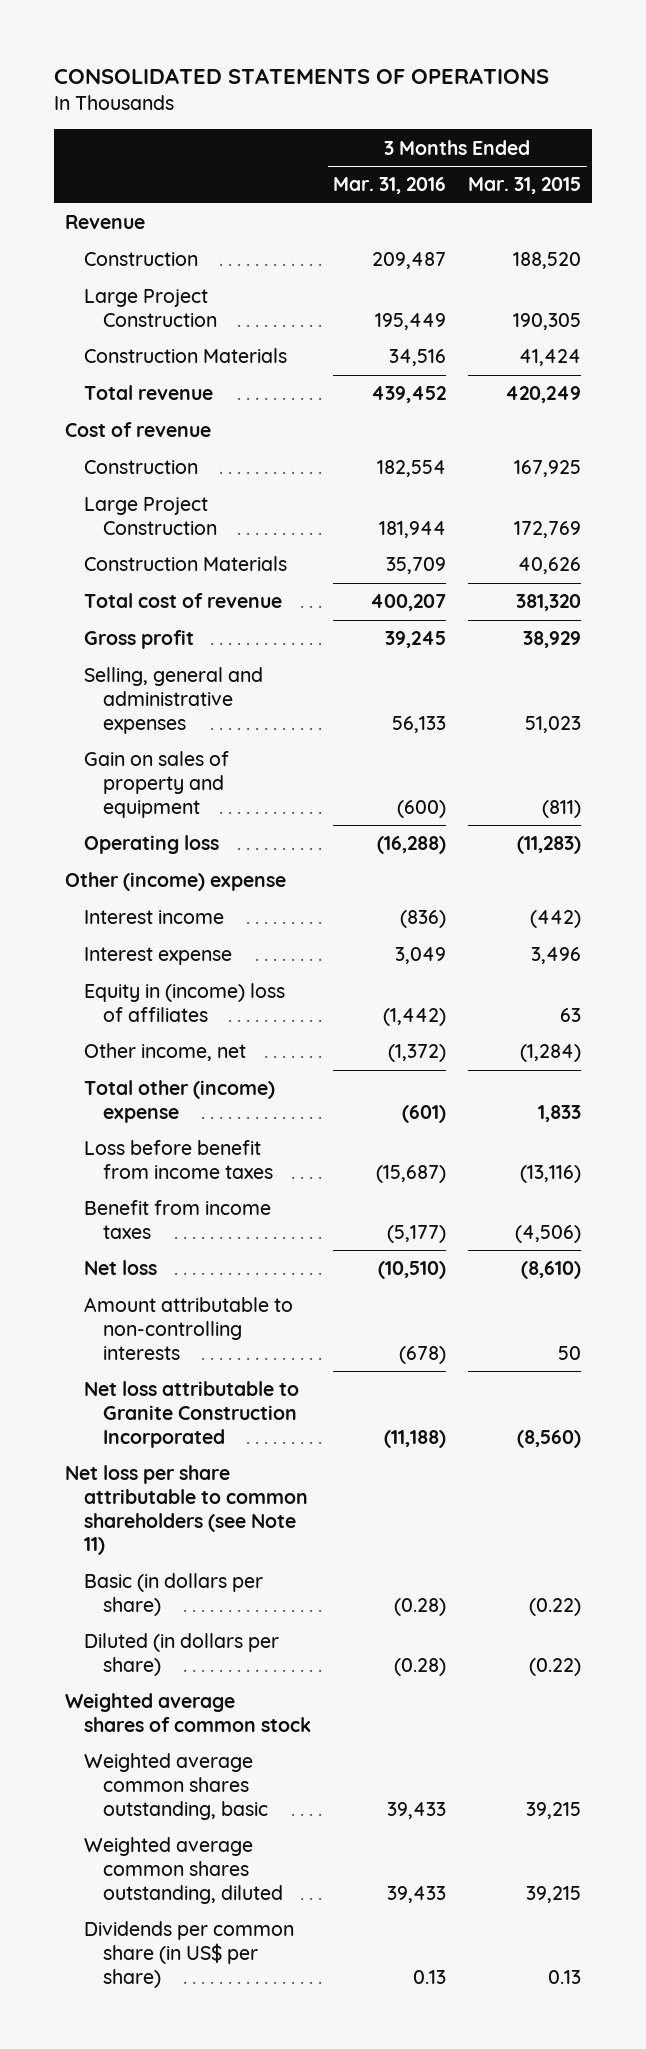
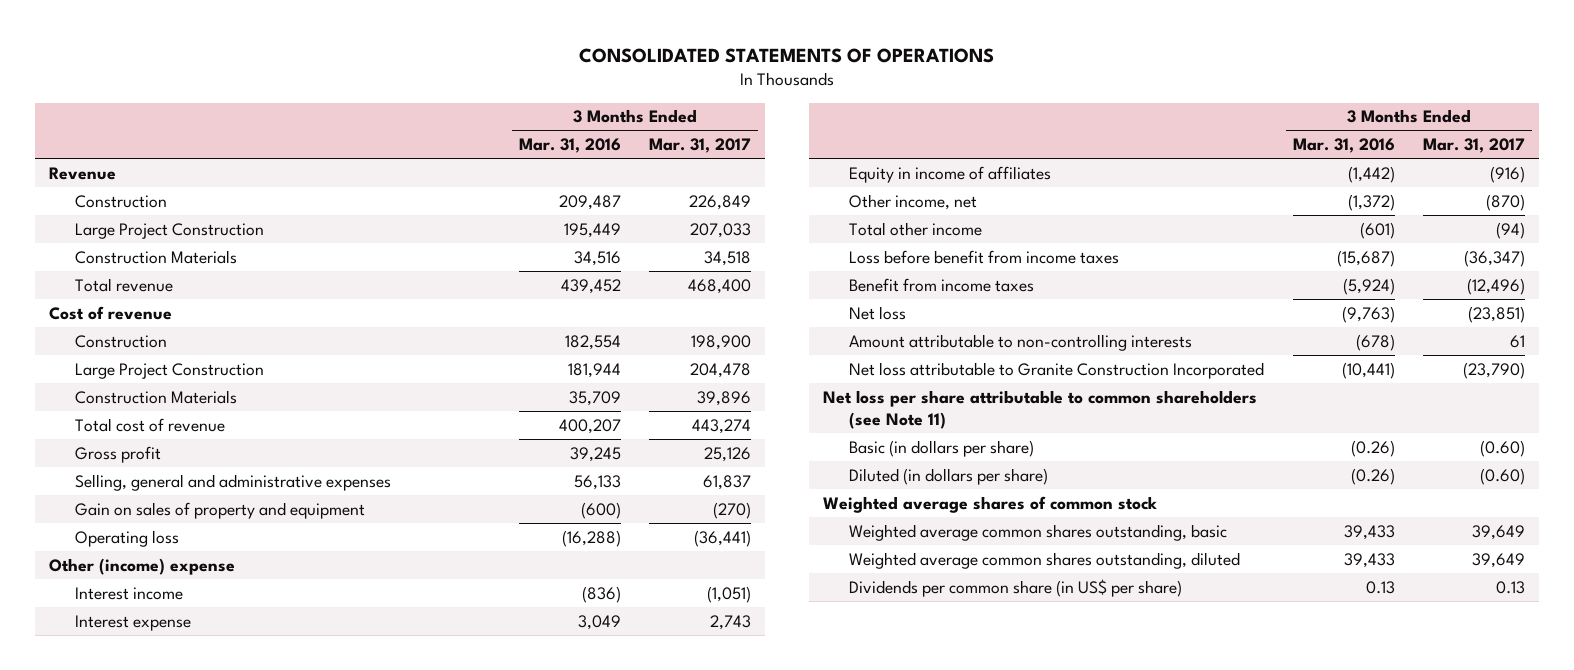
[468,177,582,195] Mar. 31, 2015 -> none
none -> [649,138,752,154] Mar. 31, 2017
[83,983,285,1022] Equity in (income) loss of affiliates -> [849,165,1052,183] Equity in income of affiliates
[83,1080,275,1123] Total other (income) expense -> [849,221,983,236] Total other income
[387,1224,447,1243] (5,177) -> [1342,277,1395,295] (5,924)
[378,1261,447,1280] (10,510) -> [1341,305,1395,323] (9,763)
[384,1429,447,1448] (11,188) -> [1341,361,1395,379] (10,441)
[394,1597,447,1616] (0.28) -> [1350,439,1395,457] (0.26)
[394,1657,447,1676] (0.28) -> [1350,467,1395,485] (0.26)

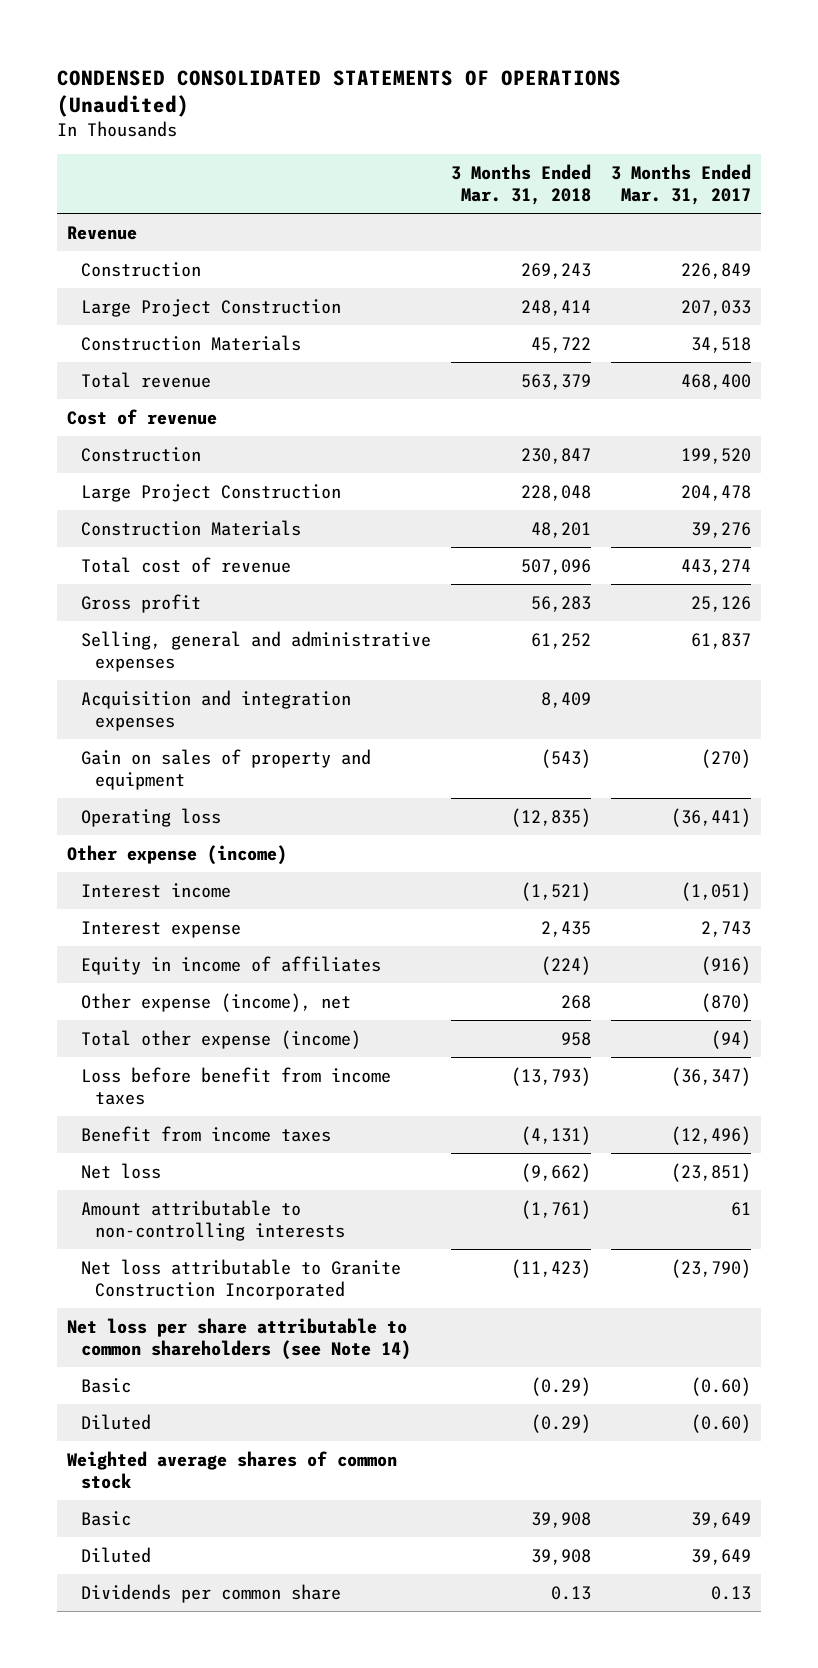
[579,47,995,63] CONSOLIDATED STATEMENTS OF OPERATIONS -> [56,69,621,118] CONDENSED CONSOLIDATED STATEMENTS OF OPERATIONS (Unaudited)
[518,138,621,154] Mar. 31, 2016 -> none
none -> [450,163,591,205] 3 Months Ended Mar. 31, 2018
[691,334,752,350] 198,900 -> [681,447,752,464] 199,520
[697,390,752,406] 39,896 -> [691,521,752,538] 39,276
none -> [80,689,351,731] Acquisition and integration expenses
[49,557,236,575] Other (income) expense -> [66,844,287,865] Other expense (income)
[849,193,978,210] Other income, net -> [80,992,351,1012] Other expense (income), net
[849,221,983,236] Total other income -> [80,1029,361,1049] Total other expense (income)
[823,389,1258,430] Net loss per share attributable to common shareholders (see Note 11) -> [66,1317,411,1360] Net loss per share attributable to common shareholders (see Note 14)
[849,439,1035,457] Basic (in dollars per share) -> [80,1377,131,1393] Basic
[849,467,1049,485] Diluted (in dollars per share) -> [80,1413,151,1430] Diluted
[849,523,1228,541] Weighted average common shares outstanding, basic -> [80,1510,131,1526] Basic
[849,551,1241,569] Weighted average common shares outstanding, diluted -> [80,1546,151,1563] Diluted
[849,578,1183,597] Dividends per common share (in US$ per share) -> [80,1583,341,1603] Dividends per common share

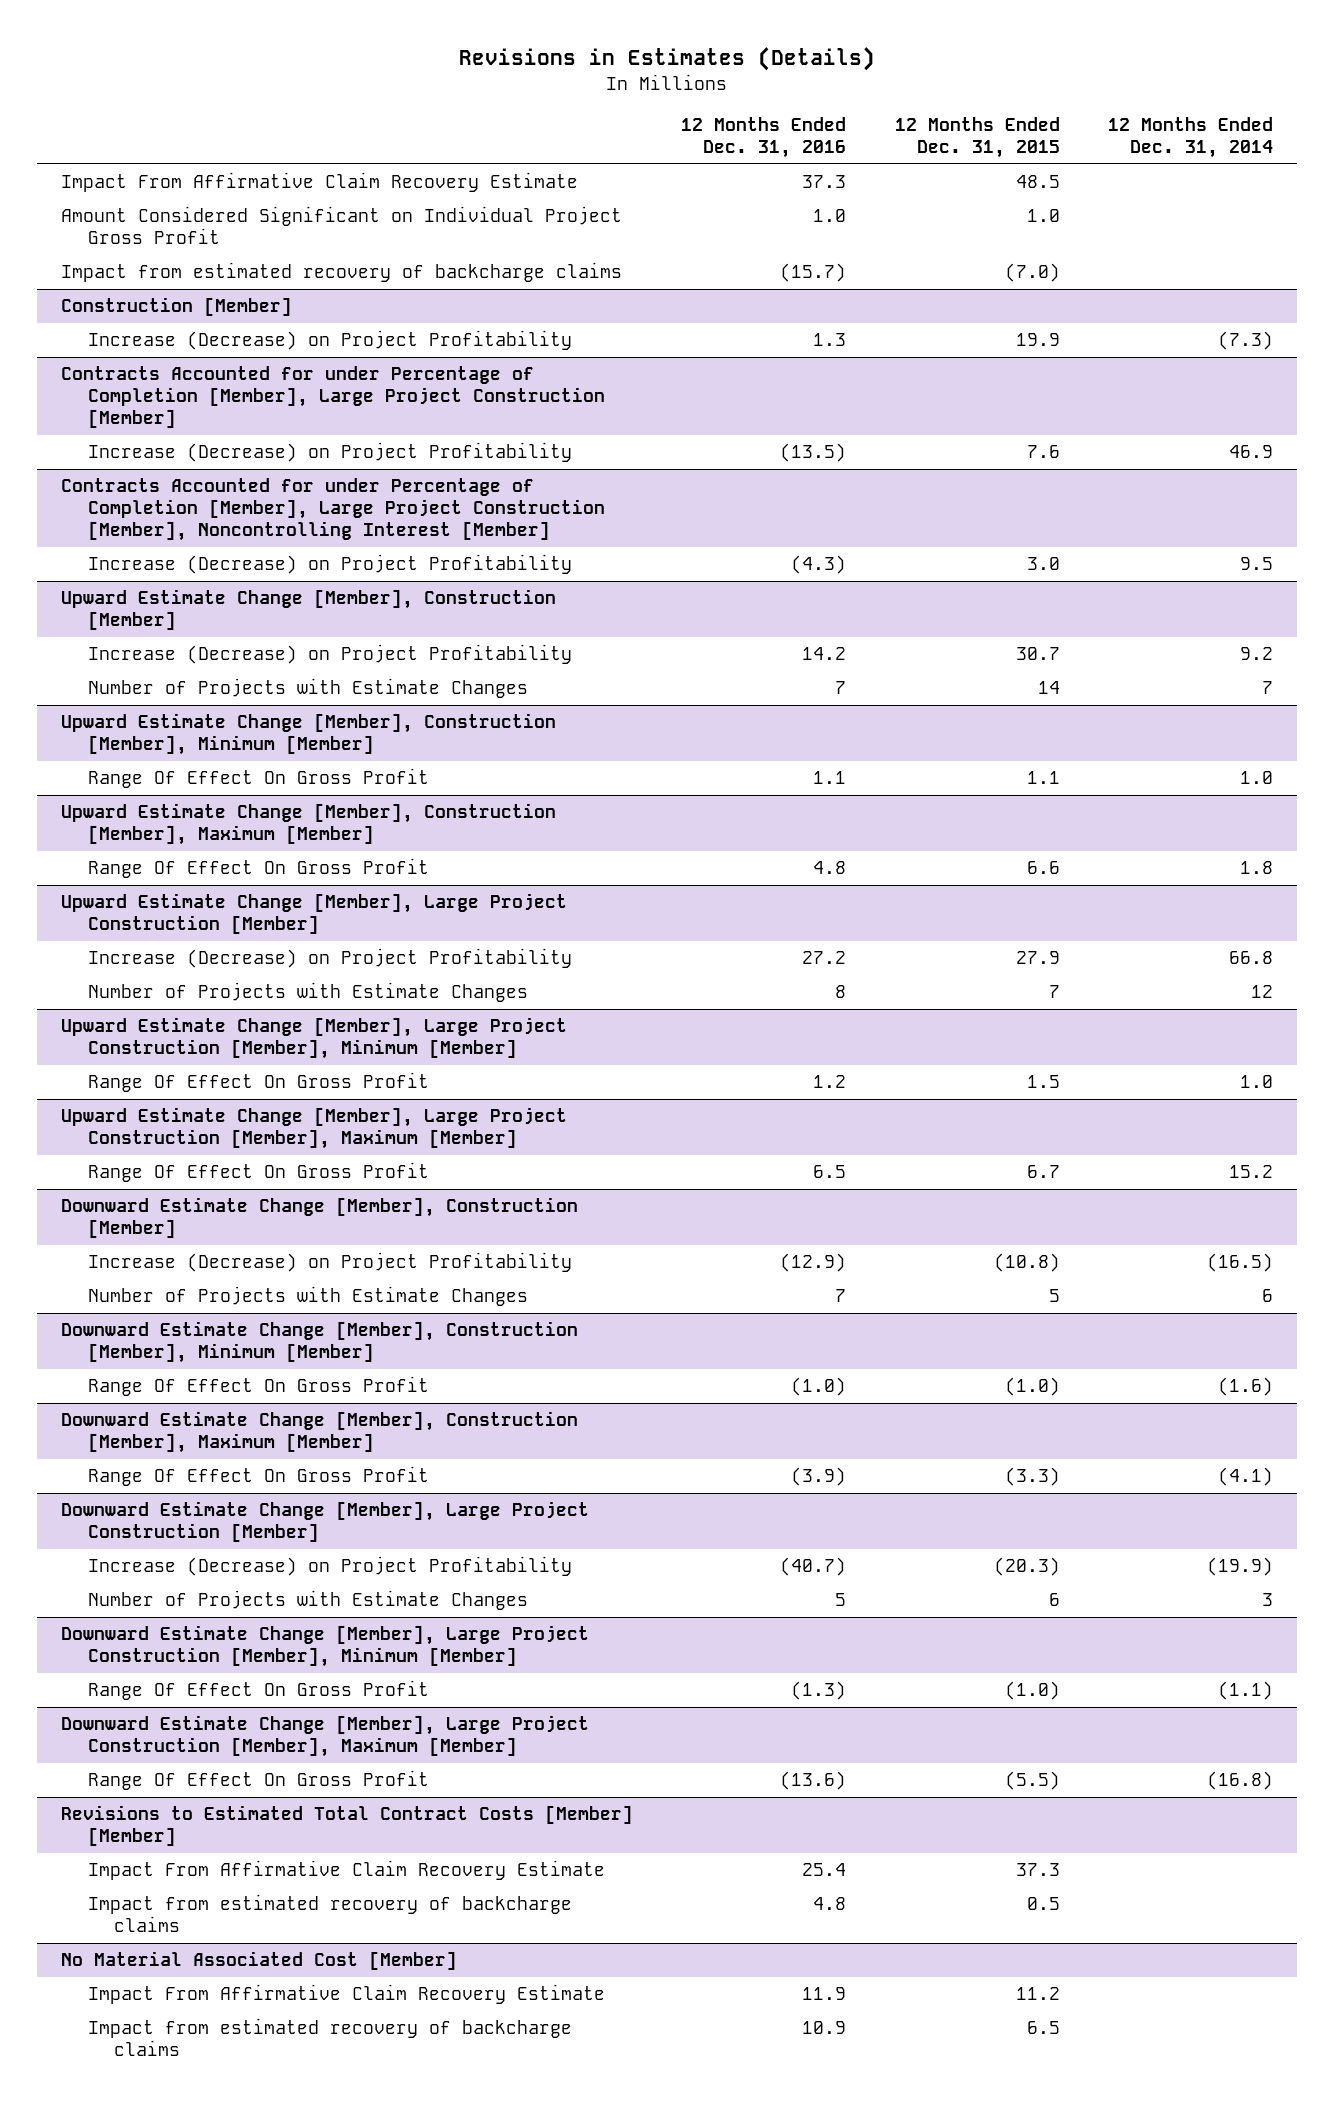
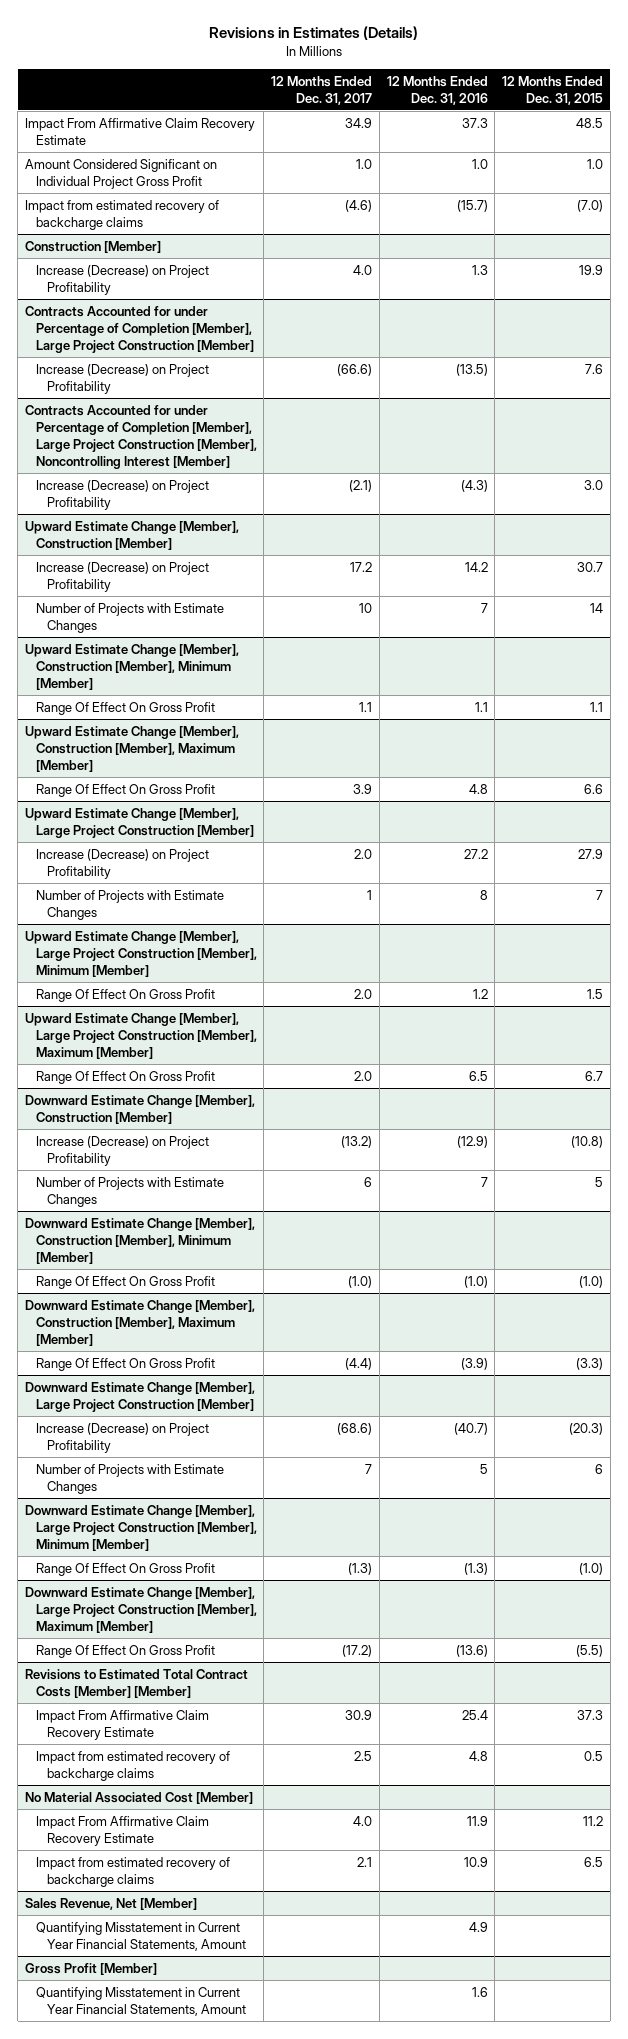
[1107,117,1273,159] 12 Months Ended Dec. 31, 2014 -> none
none -> [271,75,373,105] 12 Months Ended Dec. 31, 2017
none -> [24,1897,197,1910] Sales Revenue, Net [Member]
none -> [35,1921,246,1951] Quantifying Misstatement in Current Year Financial Statements, Amount
none -> [24,1962,157,1975] Gross Profit [Member]
none -> [35,1986,246,2016] Quantifying Misstatement in Current Year Financial Statements, Amount

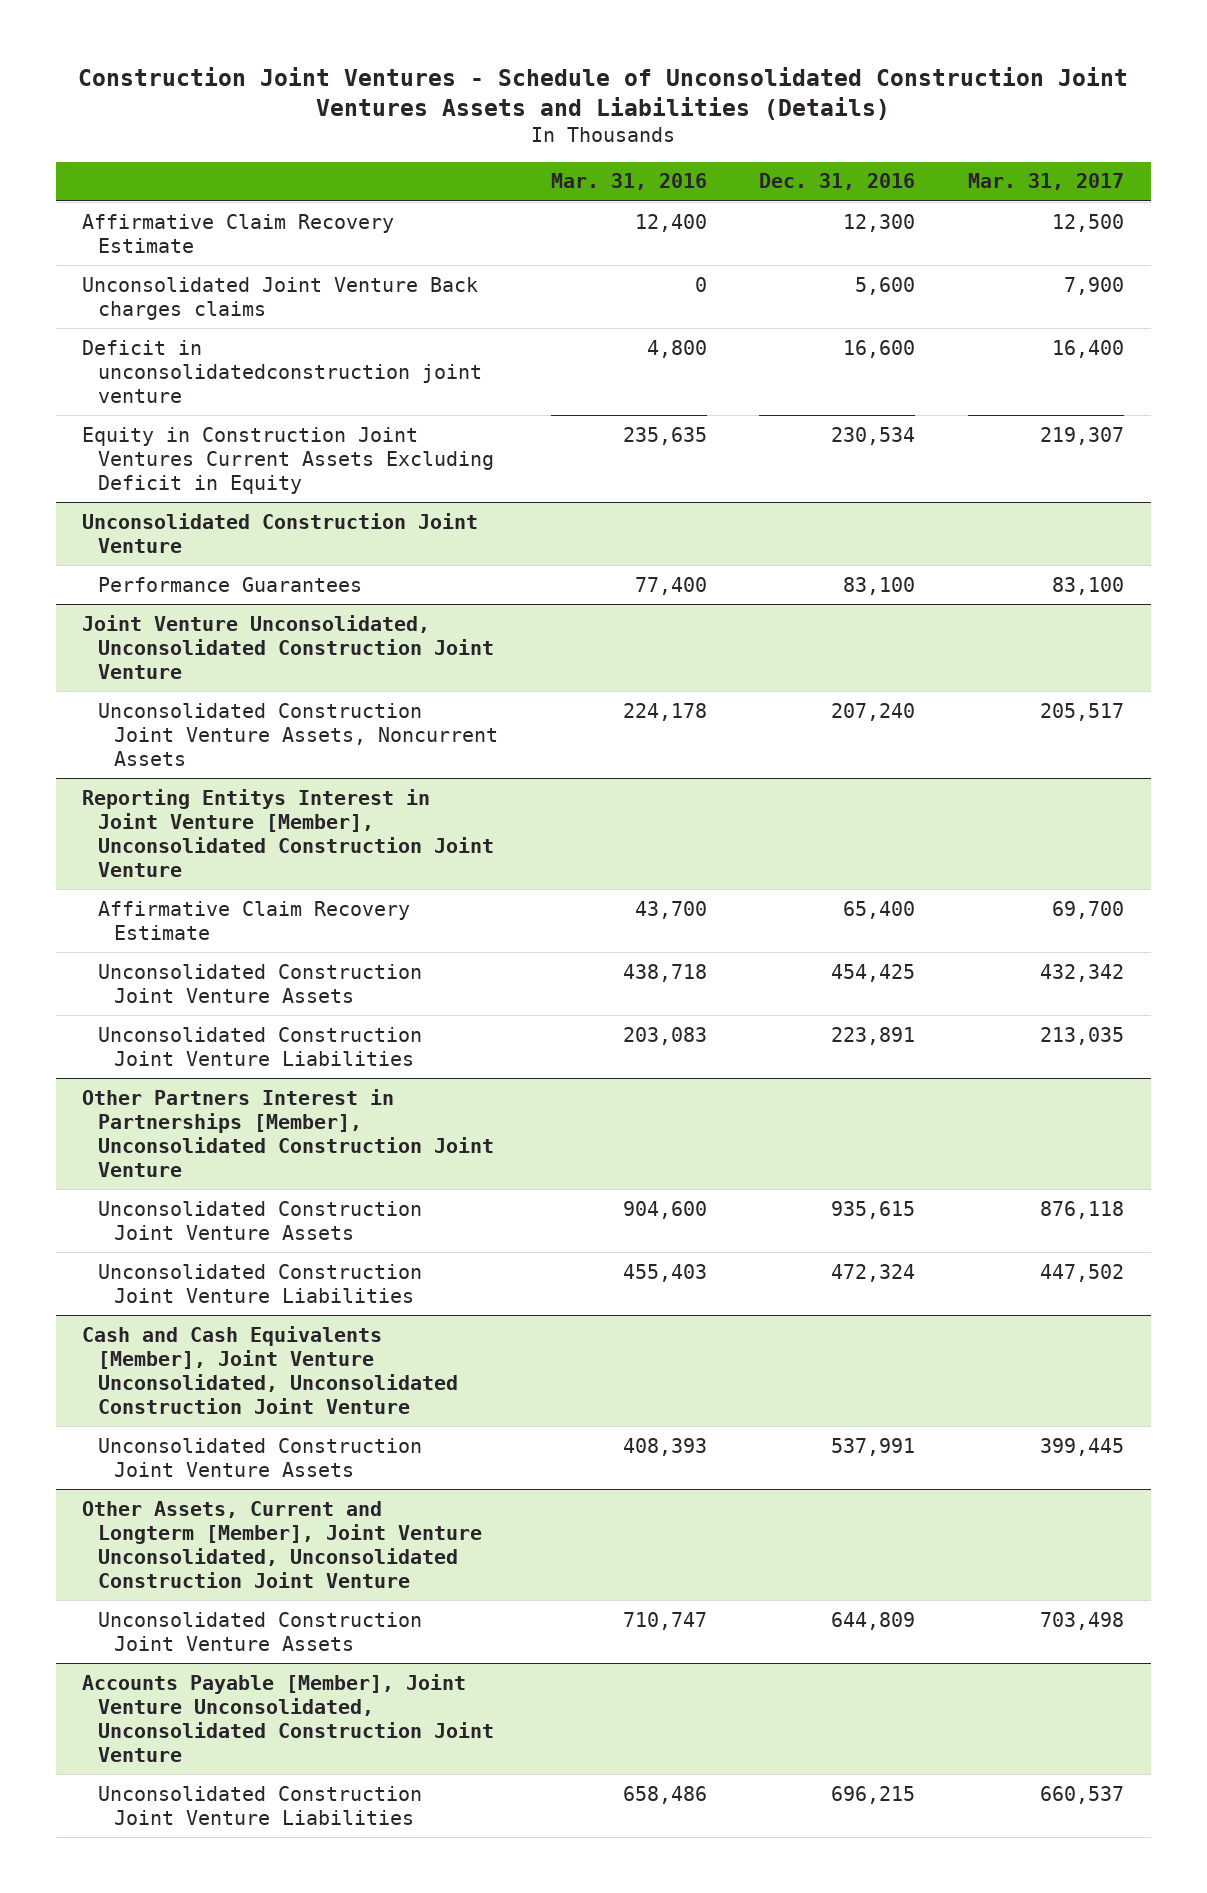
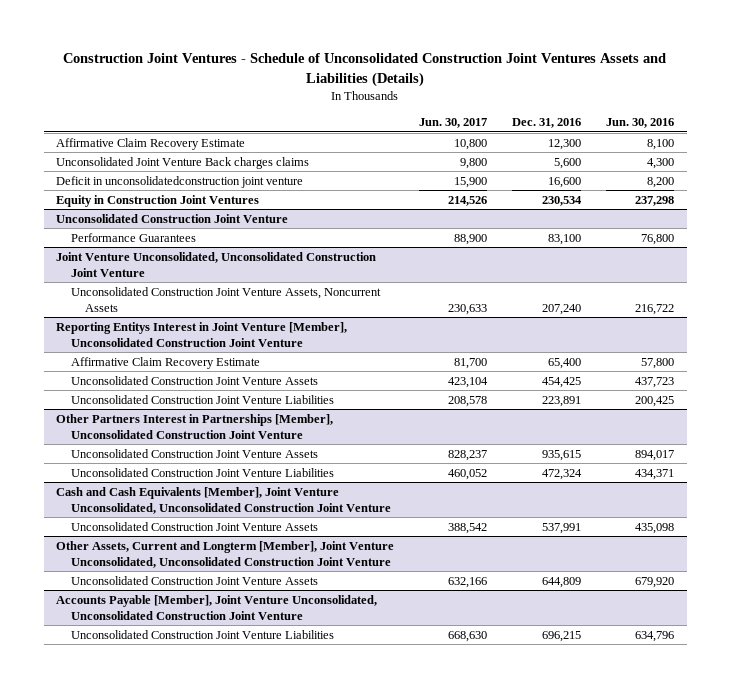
[550,173,707,191] Mar. 31, 2016 -> none
[968,173,1125,191] Mar. 31, 2017 -> none
none -> [419,118,488,129] Jun. 30, 2017
none -> [606,118,675,129] Jun. 30, 2016
[82,426,495,494] Equity in Construction Joint Ventures Current Assets Excluding Deficit in Equity -> [56,194,260,207] Equity in Construction Joint Ventures

